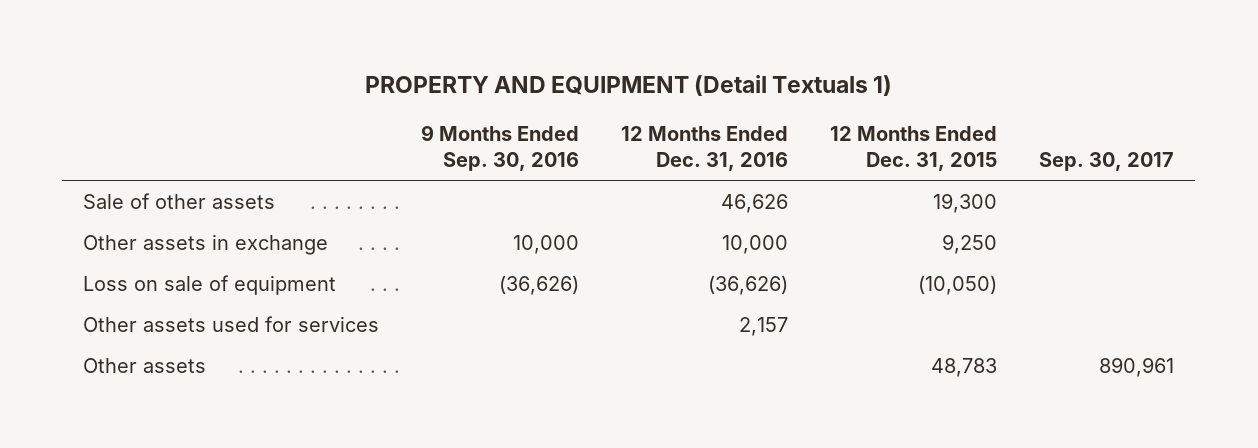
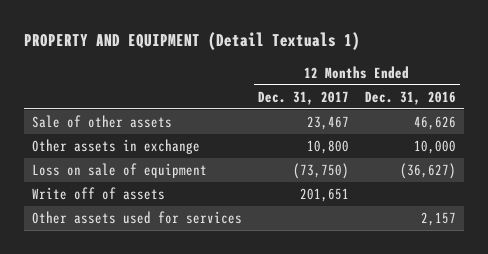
[421,125,580,171] 9 Months Ended Sep. 30, 2016 -> none
[830,126,998,171] 12 Months Ended Dec. 31, 2015 -> none
[1039,151,1175,171] Sep. 30, 2017 -> none
none -> [257,90,349,105] Dec. 31, 2017
[708,274,789,295] (36,626) -> [400,163,457,180] (36,627)
none -> [31,187,165,201] Write off of assets
[83,357,207,373] Other assets -> none

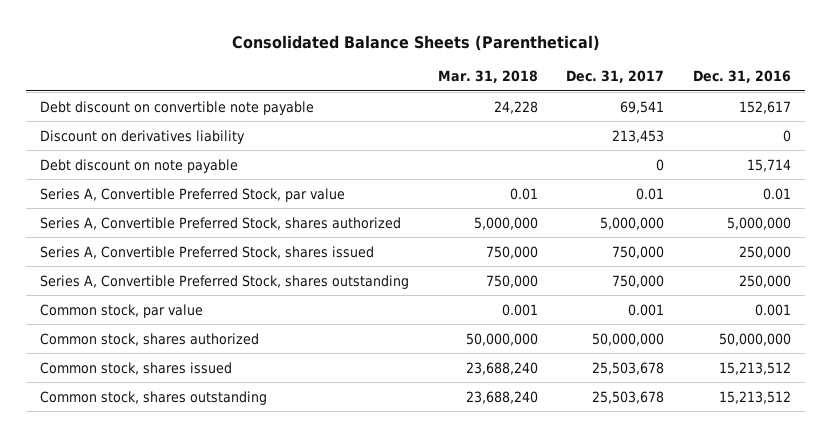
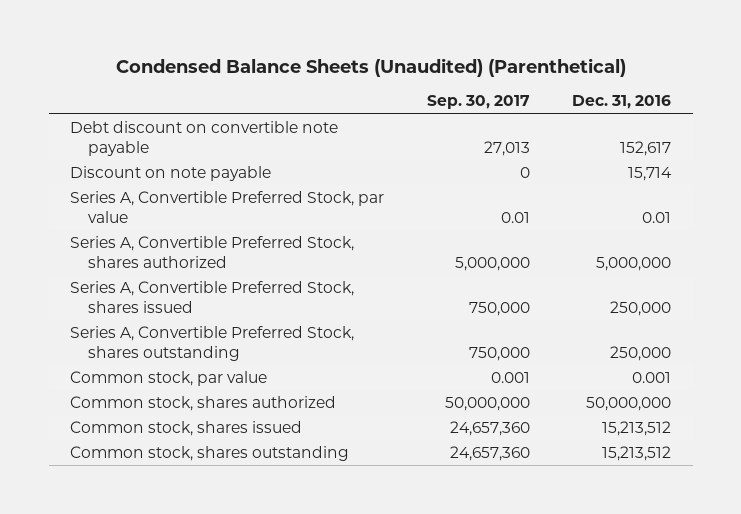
[231,34,600,51] Consolidated Balance Sheets (Parenthetical) -> [115,57,626,77] Condensed Balance Sheets (Unaudited) (Parenthetical)
[437,70,538,84] Mar. 31, 2018 -> none
[566,70,665,84] Dec. 31, 2017 -> none
none -> [426,95,530,110] Sep. 30, 2017
[40,129,246,144] Discount on derivatives liability -> none
[40,158,239,173] Debt discount on note payable -> [70,166,272,182] Discount on note payable

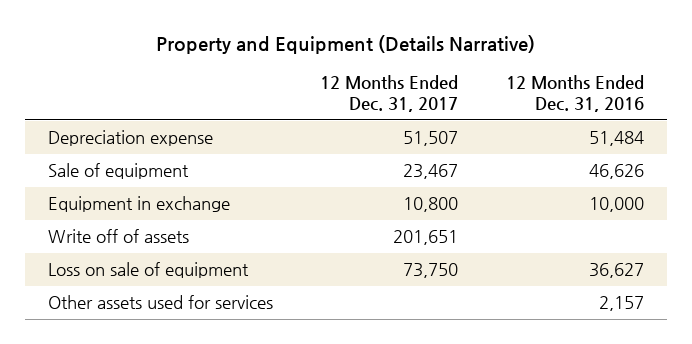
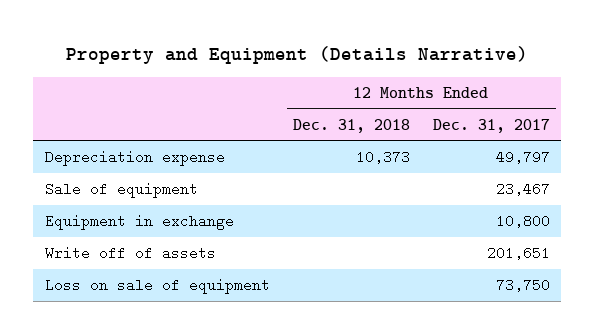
[505,75,644,113] 12 Months Ended Dec. 31, 2016 -> none
none -> [292,118,410,133] Dec. 31, 2018
[403,131,459,147] 51,507 -> [495,150,550,165] 49,797
[48,295,274,310] Other assets used for services -> none

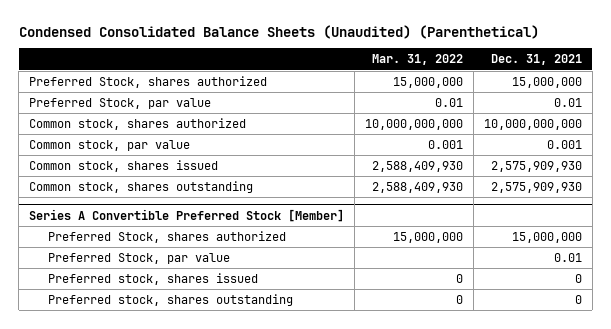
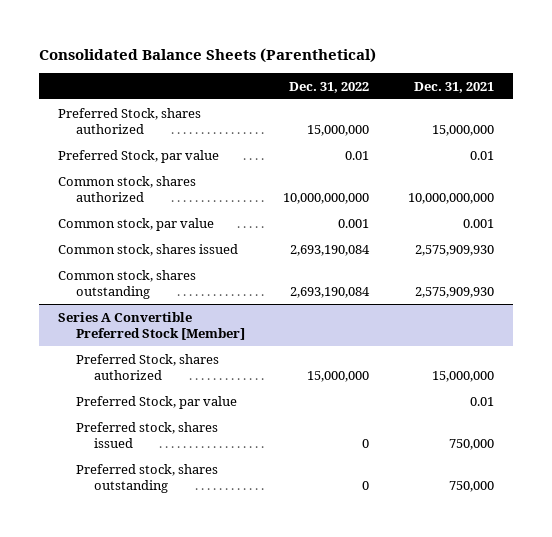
[18,24,539,39] Condensed Consolidated Balance Sheets (Unaudited) (Parenthetical) -> [39,47,377,63] Consolidated Balance Sheets (Parenthetical)
[371,54,463,66] Mar. 31, 2022 -> none
none -> [289,81,370,93] Dec. 31, 2022
[574,273,582,283] 0 -> [448,439,494,451] 750,000
[574,294,582,304] 0 -> [448,481,494,493] 750,000

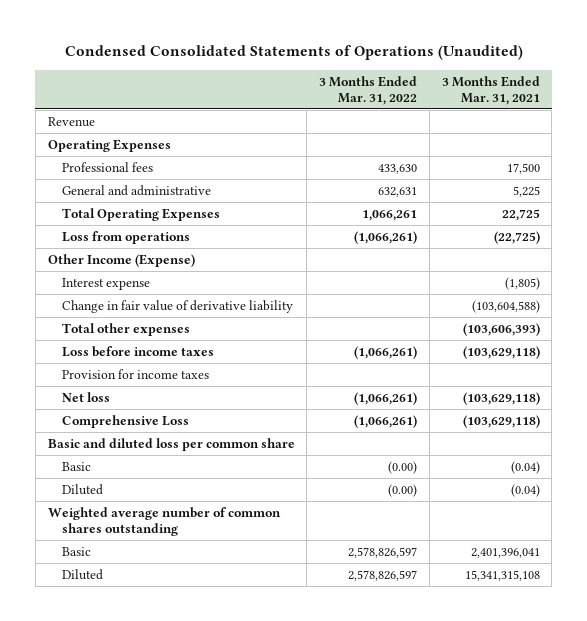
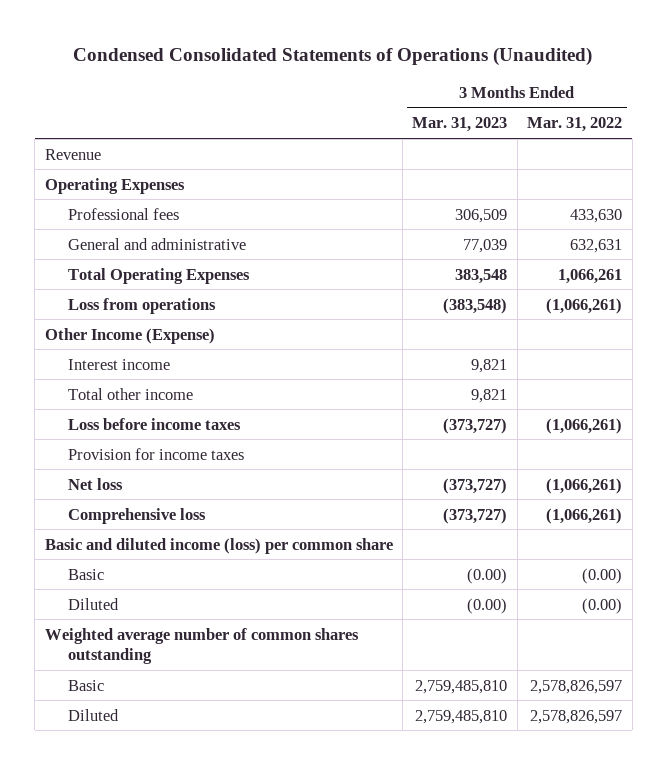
[441,75,540,105] 3 Months Ended Mar. 31, 2021 -> none
none -> [412,117,508,133] Mar. 31, 2023
[62,278,151,291] Interest expense -> none
[62,300,294,314] Change in fair value of derivative liability -> none
none -> [68,358,171,370] Interest income
[62,323,191,337] Total other expenses -> [68,387,194,400] Total other income
[62,415,190,429] Comprehensive Loss -> [68,507,207,524] Comprehensive loss
[47,438,295,452] Basic and diluted loss per common share -> [44,537,393,554] Basic and diluted income (loss) per common share

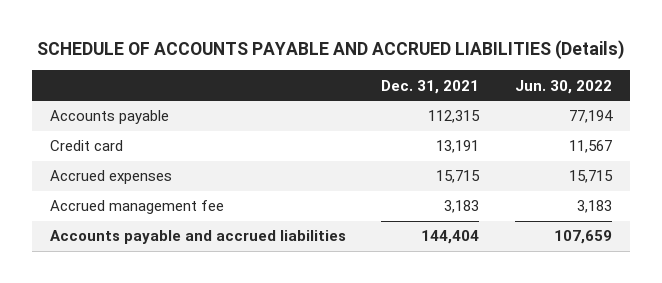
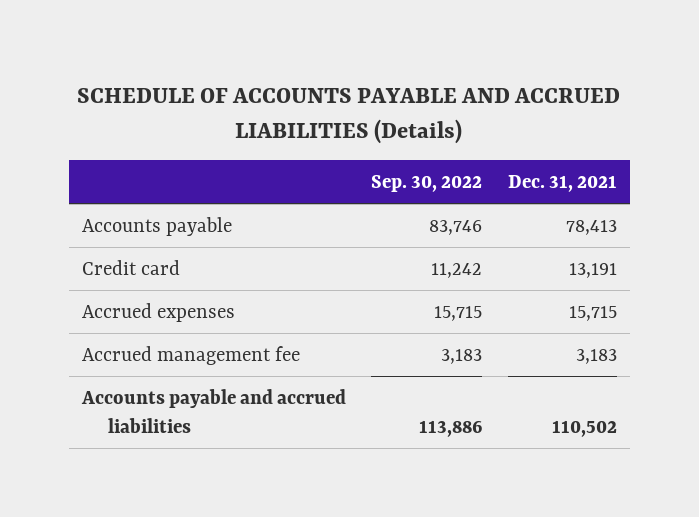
[515,79,613,94] Jun. 30, 2022 -> none
none -> [371,175,483,193] Sep. 30, 2022
[428,110,481,124] 112,315 -> [566,220,618,236] 78,413
[421,230,480,245] 144,404 -> [552,419,618,437] 110,502

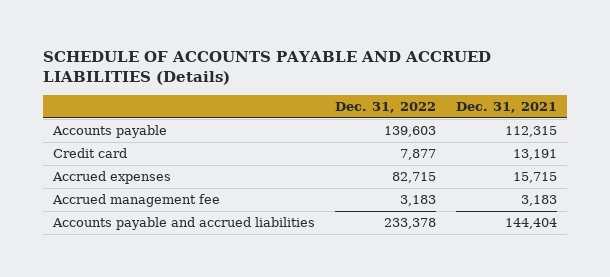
[371,175,483,193] Sep. 30, 2022 -> none
none -> [334,101,436,113] Dec. 31, 2022
[566,220,618,236] 78,413 -> [505,126,558,138] 112,315
[552,419,618,437] 110,502 -> [505,218,558,230] 144,404

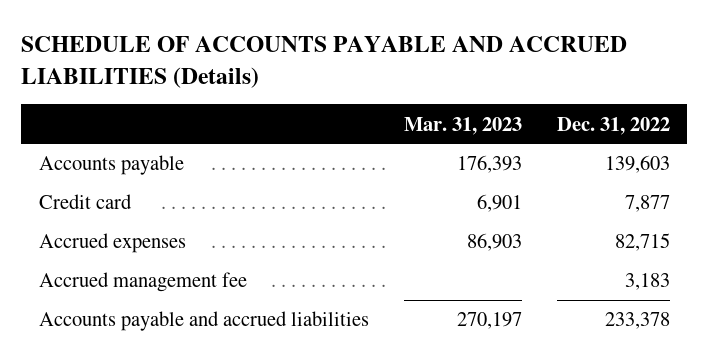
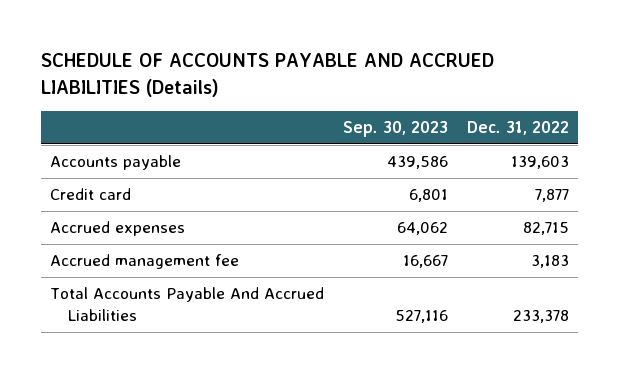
[403,116,522,135] Mar. 31, 2023 -> none
none -> [342,121,448,138] Sep. 30, 2023
[38,311,369,332] Accounts payable and accrued liabilities -> [50,287,325,321] Total Accounts Payable And Accrued Liabilities

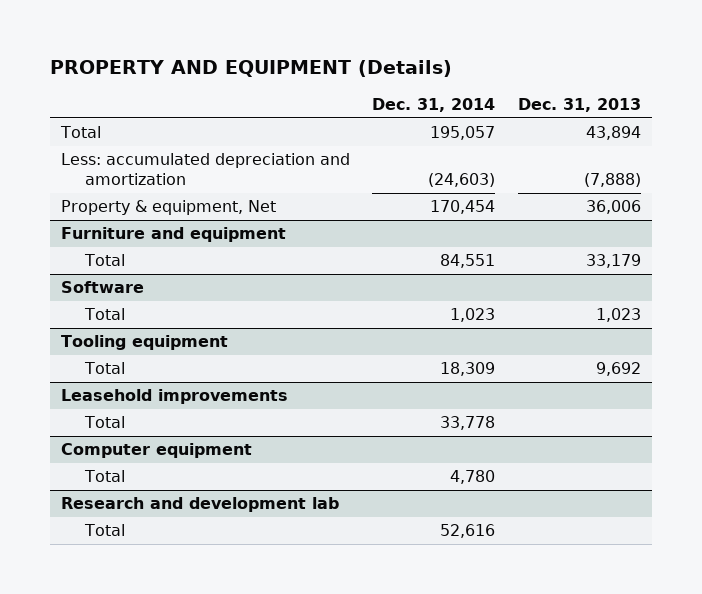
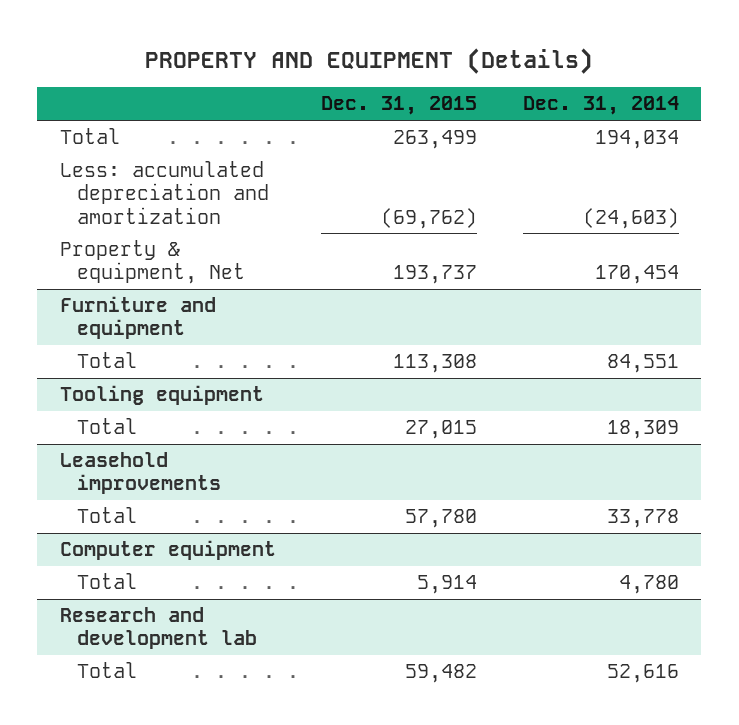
[517,97,641,112] Dec. 31, 2013 -> none
none -> [321,96,478,116] Dec. 31, 2015
[430,126,496,141] 195,057 -> [594,130,679,150] 194,034
[60,281,144,294] Software -> none
[84,308,126,321] Total -> none

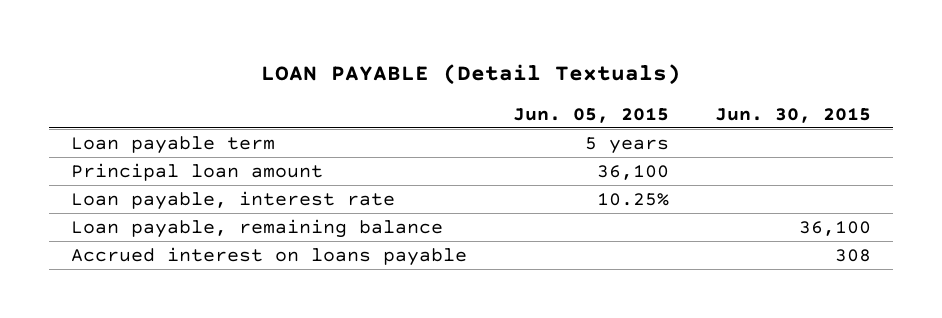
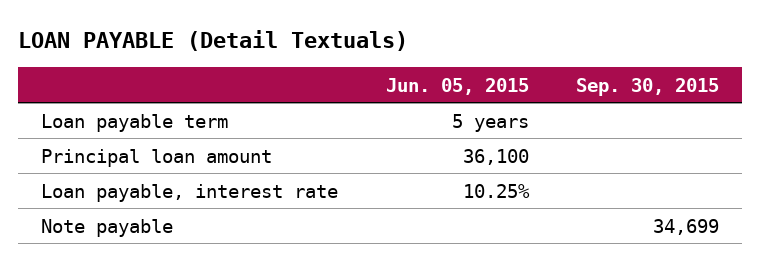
[714,107,871,123] Jun. 30, 2015 -> none
none -> [575,77,719,96] Sep. 30, 2015
[71,246,468,266] Accrued interest on loans payable -> none
[71,218,444,238] Loan payable, remaining balance -> [41,218,174,237] Note payable

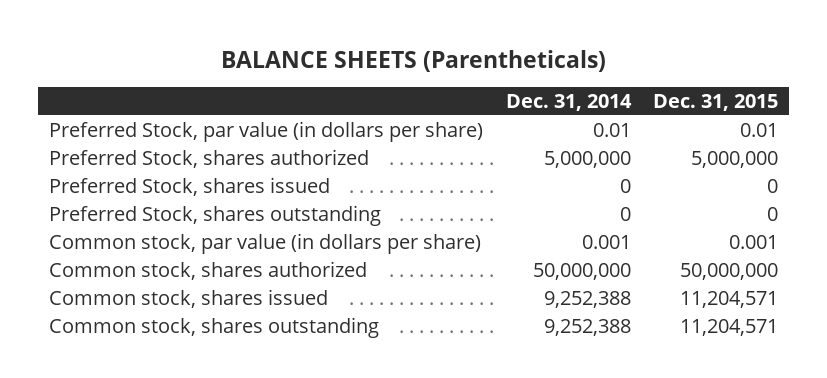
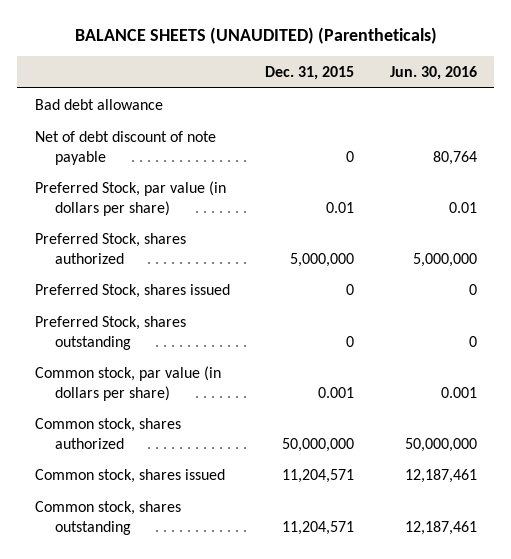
[220,49,606,72] BALANCE SHEETS (Parentheticals) -> [74,26,437,44] BALANCE SHEETS (UNAUDITED) (Parentheticals)
[505,93,632,111] Dec. 31, 2014 -> none
none -> [389,66,477,81] Jun. 30, 2016
none -> [34,98,163,110] Bad debt allowance
none -> [34,130,216,165] Net of debt discount of note payable

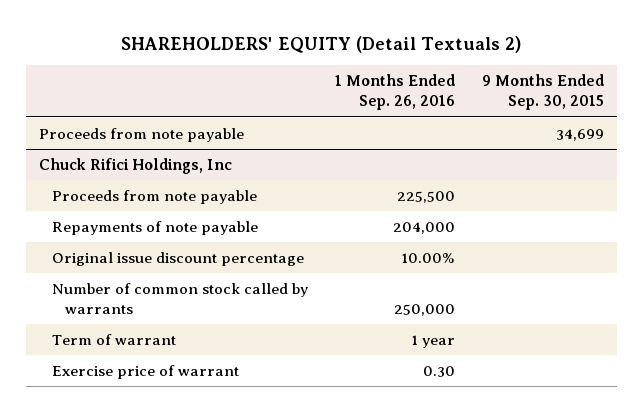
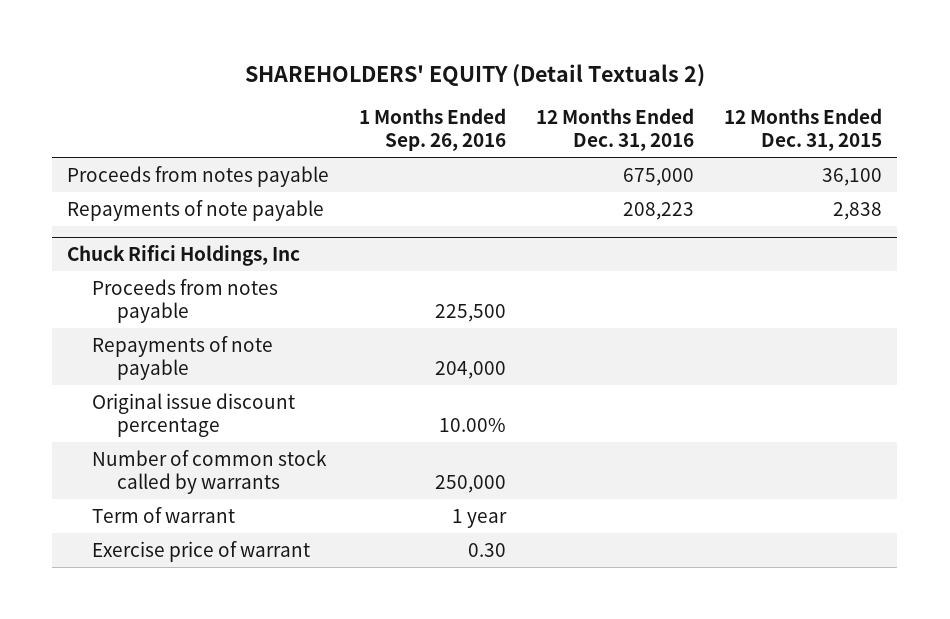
[481,74,604,111] 9 Months Ended Sep. 30, 2015 -> none
none -> [536,108,695,152] 12 Months Ended Dec. 31, 2016
none -> [724,108,883,152] 12 Months Ended Dec. 31, 2015
[39,127,245,142] Proceeds from note payable -> [67,165,330,187] Proceeds from notes payable
none -> [67,199,325,221] Repayments of note payable
[52,189,258,204] Proceeds from note payable -> [92,278,279,323] Proceeds from notes payable

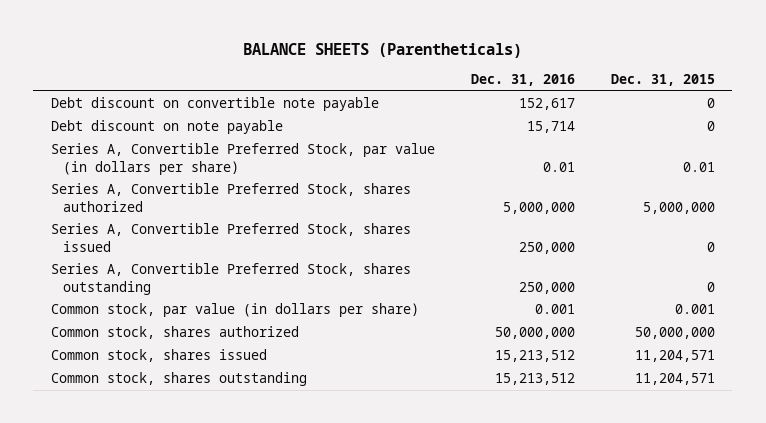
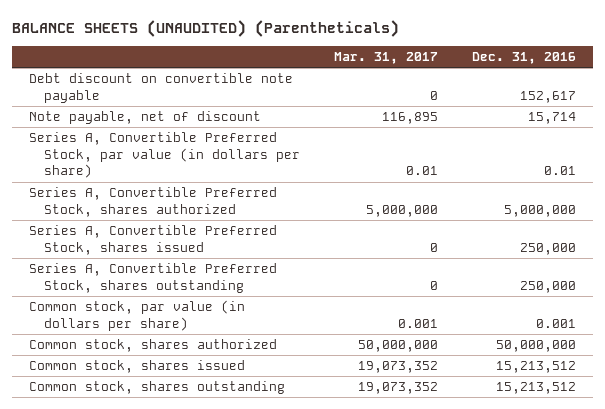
[242,42,522,58] BALANCE SHEETS (Parentheticals) -> [12,19,400,37] BALANCE SHEETS (UNAUDITED) (Parentheticals)
[610,74,715,87] Dec. 31, 2015 -> none
none -> [334,51,439,64] Mar. 31, 2017
[51,120,284,135] Debt discount on note payable -> [29,111,262,125] Note payable, net of discount

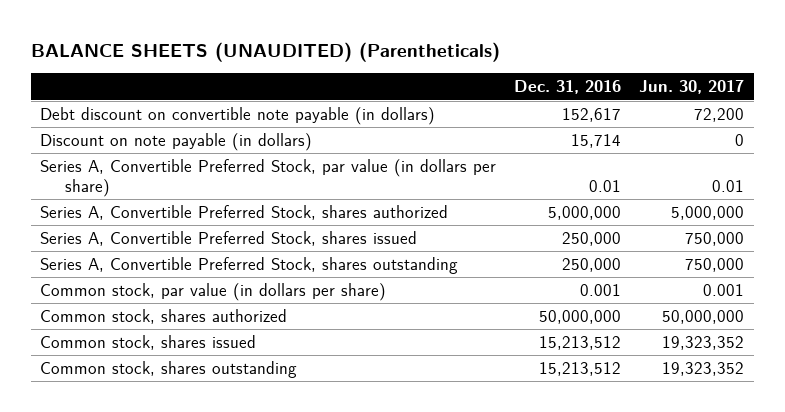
[334,51,439,64] Mar. 31, 2017 -> none
none -> [639,80,745,95] Jun. 30, 2017
[29,73,294,103] Debt discount on convertible note payable -> [40,106,436,125] Debt discount on convertible note payable (in dollars)
[29,111,262,125] Note payable, net of discount -> [40,132,313,151] Discount on note payable (in dollars)

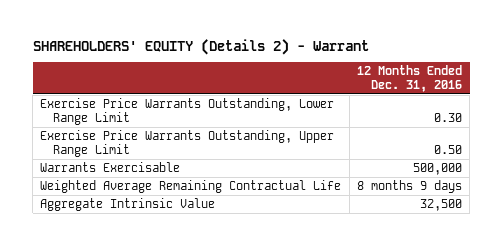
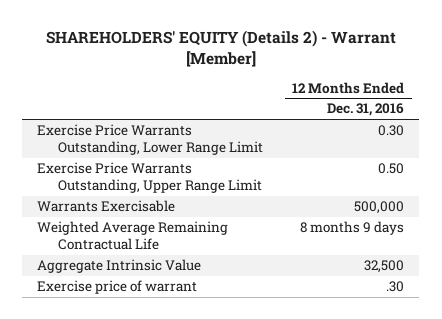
[32,38,369,55] SHAREHOLDERS' EQUITY (Details 2) - Warrant -> [45,30,396,68] SHAREHOLDERS' EQUITY (Details 2) - Warrant [Member]
none -> [37,280,198,295] Exercise price of warrant

